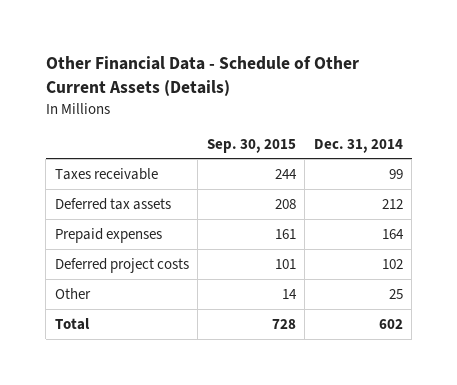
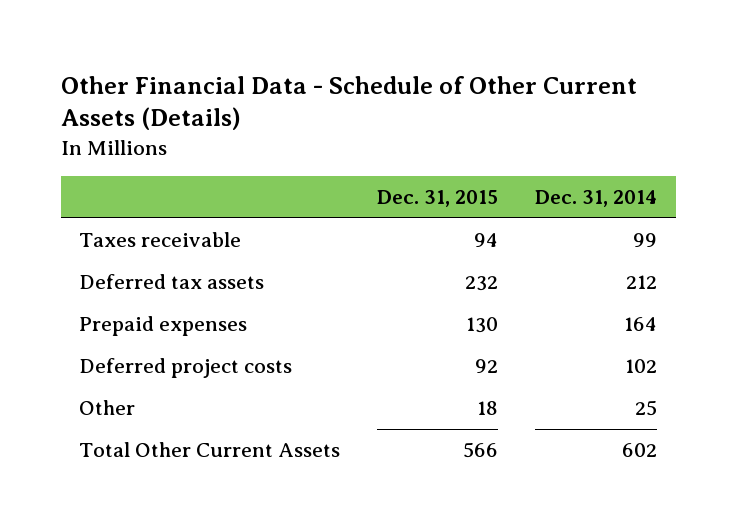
[206,138,296,153] Sep. 30, 2015 -> none
none -> [377,190,499,208] Dec. 31, 2015
[54,317,90,330] Total -> [79,442,341,458] Total Other Current Assets

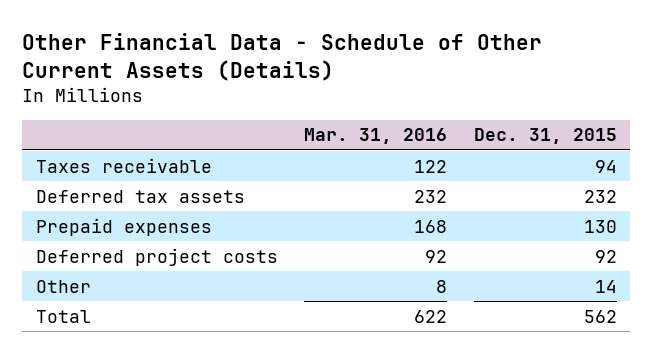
[535,190,658,208] Dec. 31, 2014 -> none
none -> [304,128,448,145] Mar. 31, 2016
[477,401,499,416] 18 -> [594,279,617,293] 14
[79,442,341,458] Total Other Current Assets -> [35,309,91,323] Total
[463,442,499,459] 566 -> [583,309,617,323] 562

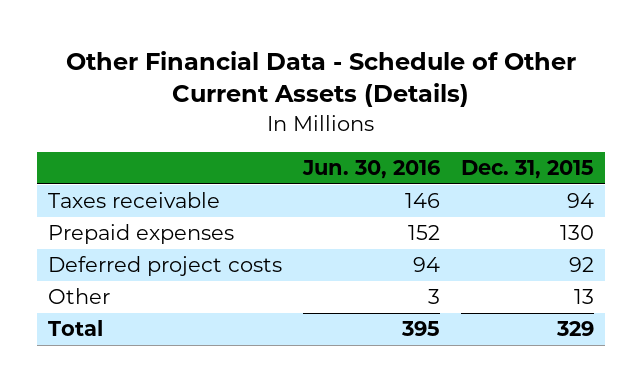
[304,128,448,145] Mar. 31, 2016 -> none
none -> [302,159,441,179] Jun. 30, 2016
[35,189,245,203] Deferred tax assets -> none
[594,279,617,293] 14 -> [574,289,595,305] 13
[583,309,617,323] 562 -> [556,321,595,337] 329

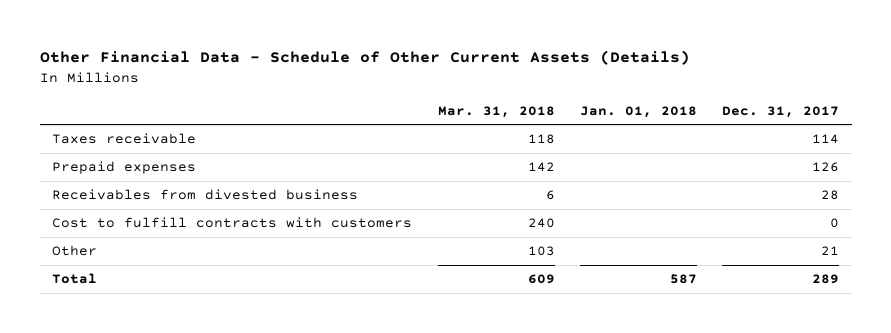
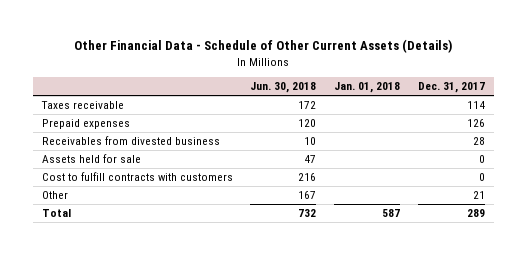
[437,105,555,118] Mar. 31, 2018 -> none
none -> [250,82,317,94] Jun. 30, 2018
none -> [41,154,141,164] Assets held for sale

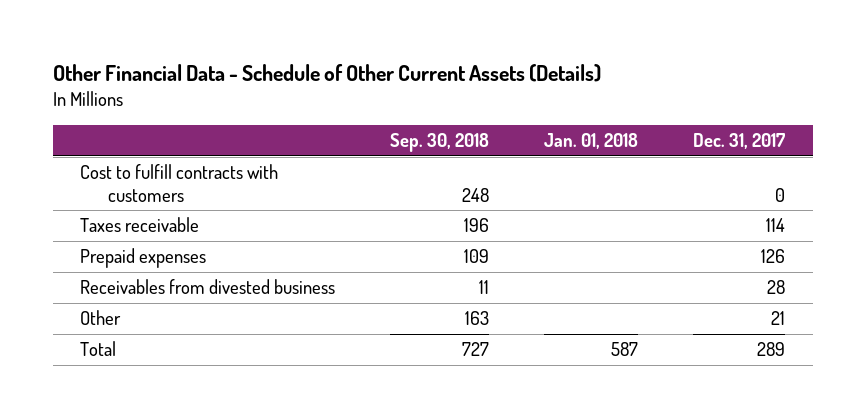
[250,82,317,94] Jun. 30, 2018 -> none
none -> [390,132,490,152] Sep. 30, 2018
[41,172,233,182] Cost to fulfill contracts with customers -> [80,164,279,202] Cost to fulfill contracts with customers
[41,154,141,164] Assets held for sale -> none

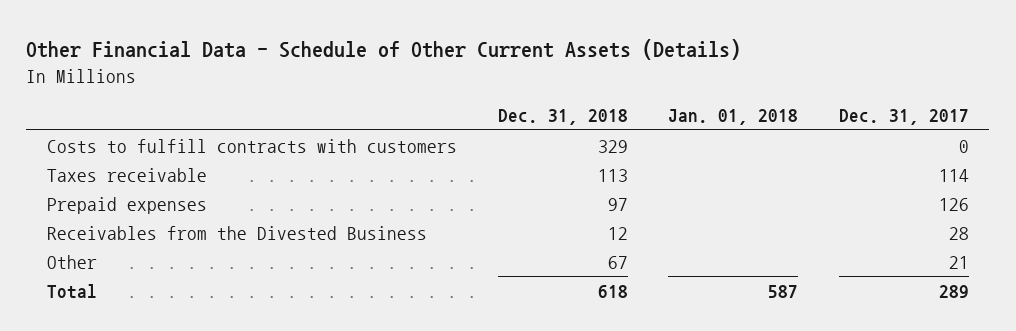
[390,132,490,152] Sep. 30, 2018 -> none
none -> [497,109,628,126] Dec. 31, 2018
[80,164,279,202] Cost to fulfill contracts with customers -> [46,138,457,153] Costs to fulfill contracts with customers
[80,279,336,295] Receivables from divested business -> [46,225,427,240] Receivables from the Divested Business

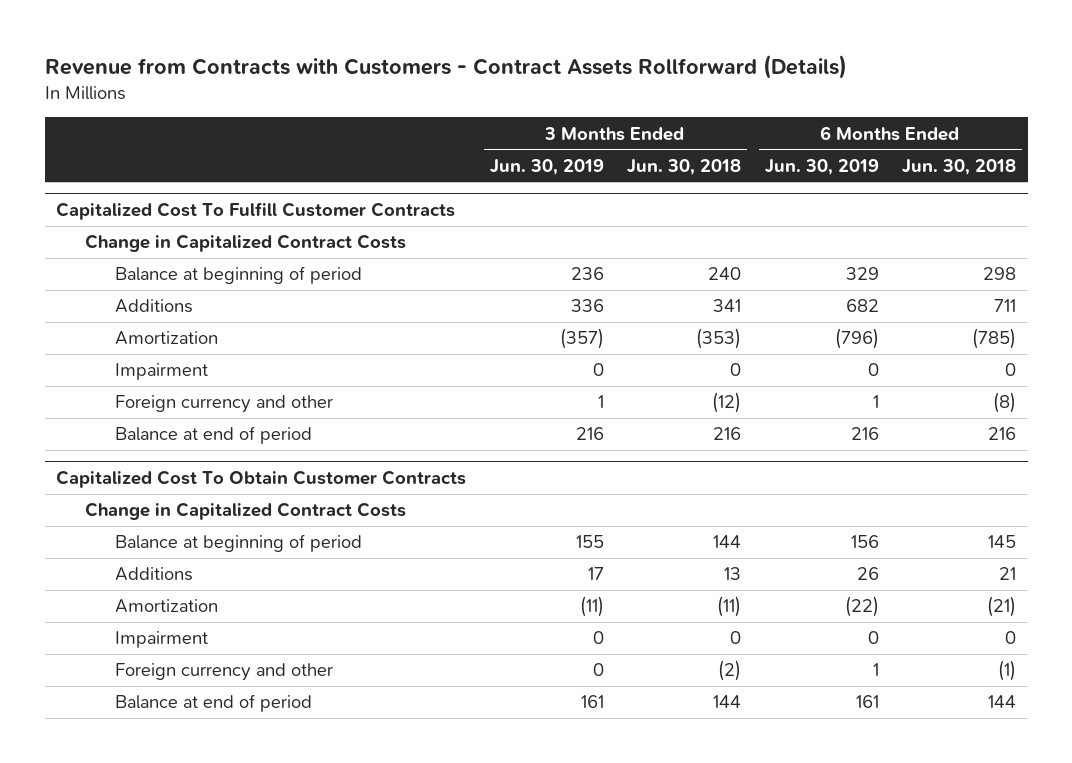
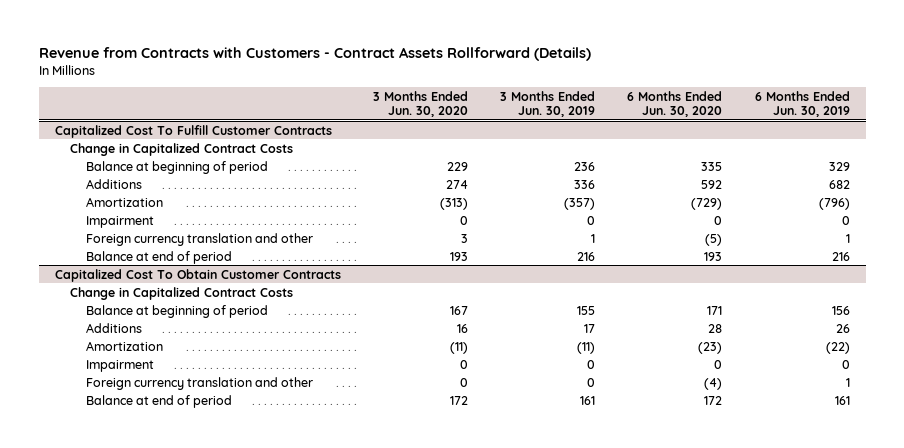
[627,158,742,175] Jun. 30, 2018 -> none
[901,158,1016,175] Jun. 30, 2018 -> none
none -> [372,90,468,118] 3 Months Ended Jun. 30, 2020
none -> [627,90,723,118] 6 Months Ended Jun. 30, 2020
[114,395,333,414] Foreign currency and other -> [85,232,313,246] Foreign currency translation and other
[114,663,333,682] Foreign currency and other -> [85,376,313,390] Foreign currency translation and other

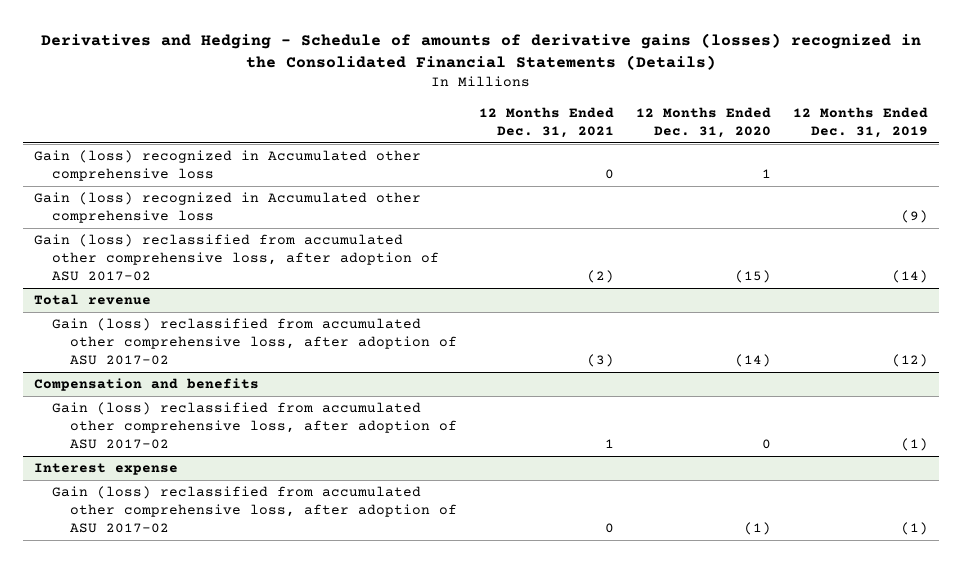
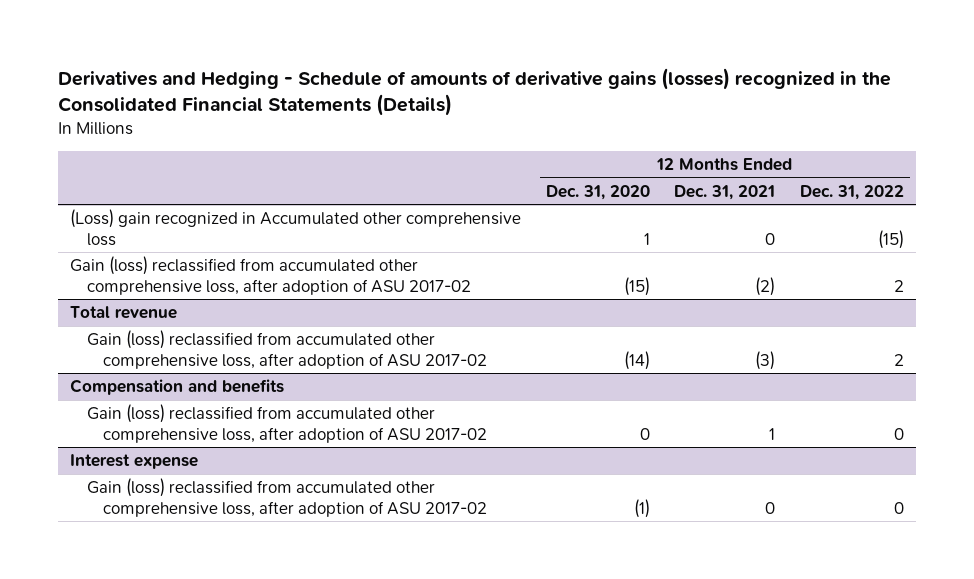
[792,106,928,138] 12 Months Ended Dec. 31, 2019 -> none
none -> [799,184,904,200] Dec. 31, 2022
[33,192,421,224] Gain (loss) recognized in Accumulated other comprehensive loss -> none
[33,150,421,182] Gain (loss) recognized in Accumulated other comprehensive loss -> [70,209,522,246] (Loss) gain recognized in Accumulated other comprehensive loss

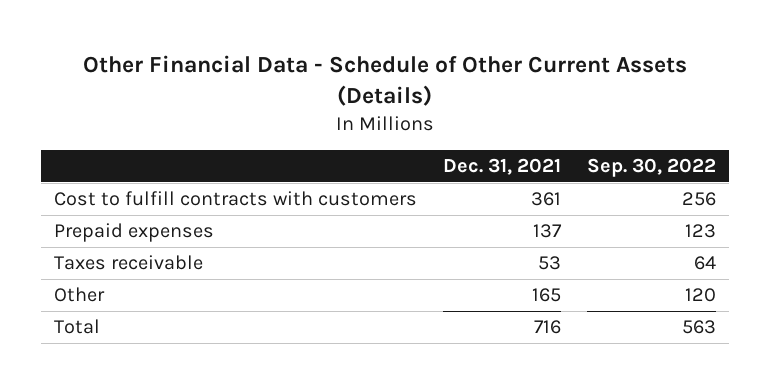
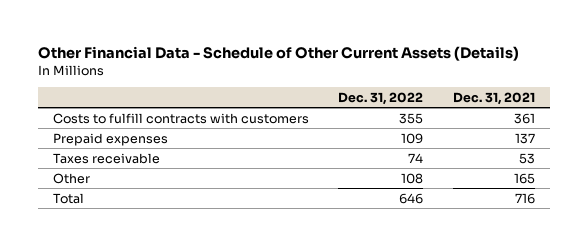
[586,158,716,178] Sep. 30, 2022 -> none
none -> [338,92,424,106] Dec. 31, 2022
[53,191,417,207] Cost to fulfill contracts with customers -> [52,112,309,124] Costs to fulfill contracts with customers

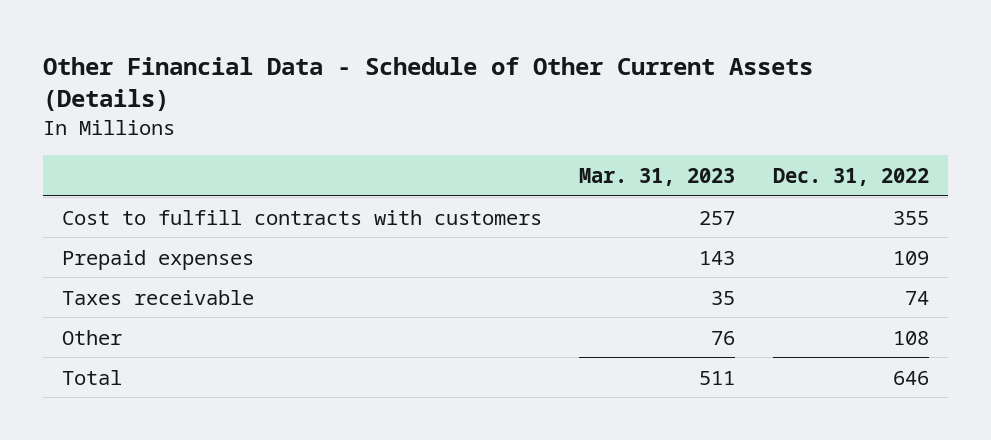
[452,92,535,106] Dec. 31, 2021 -> none
none -> [579,167,736,186] Mar. 31, 2023
[52,112,309,124] Costs to fulfill contracts with customers -> [61,209,542,225] Cost to fulfill contracts with customers

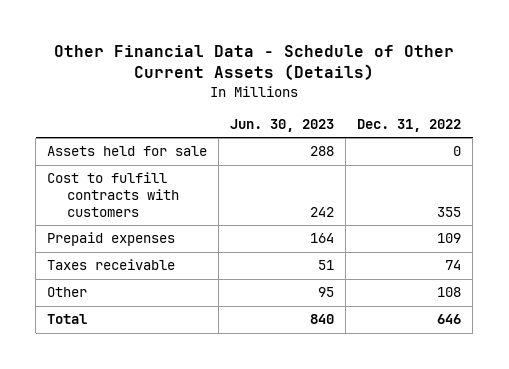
[579,167,736,186] Mar. 31, 2023 -> none
none -> [230,118,335,132] Jun. 30, 2023
none -> [47,146,208,157] Assets held for sale

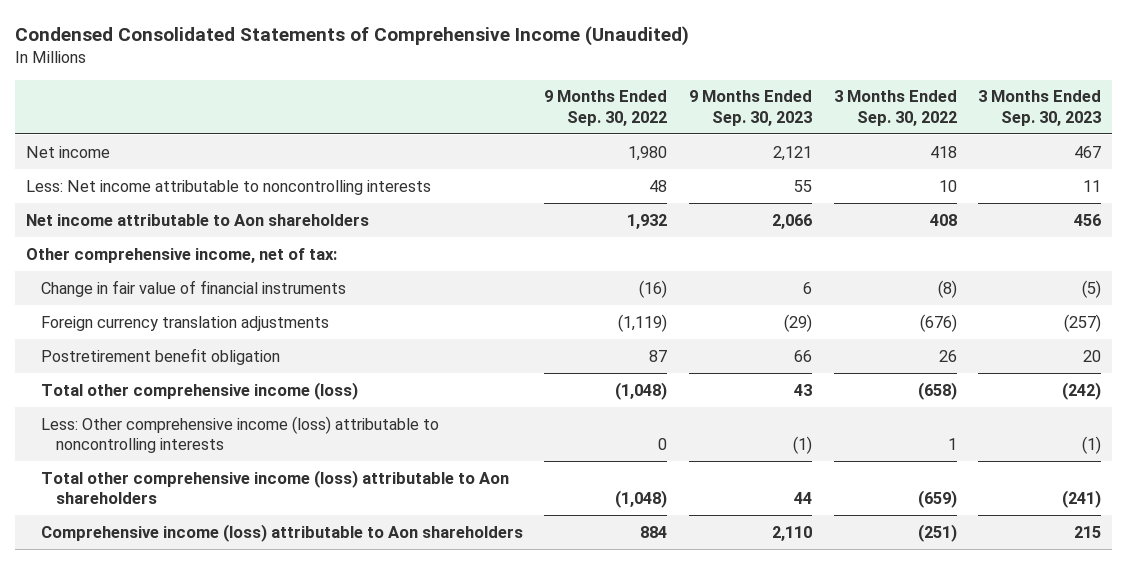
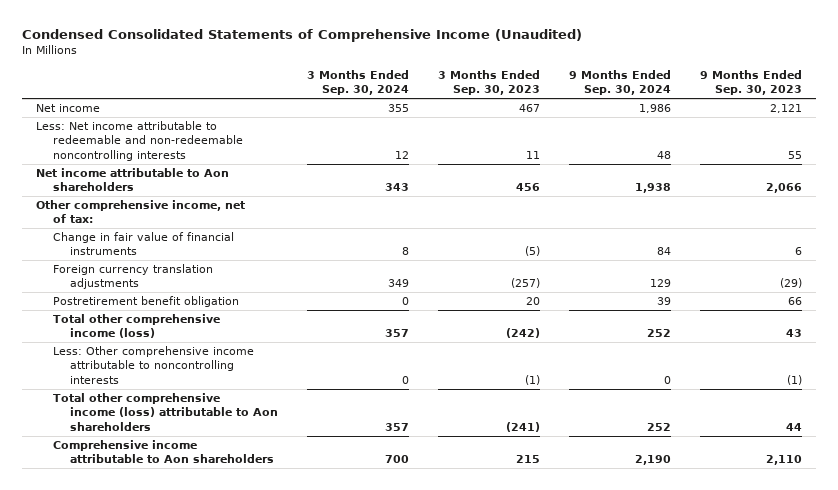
[544,90,668,126] 9 Months Ended Sep. 30, 2022 -> none
[833,90,957,126] 3 Months Ended Sep. 30, 2022 -> none
none -> [307,69,410,96] 3 Months Ended Sep. 30, 2024
none -> [568,69,671,96] 9 Months Ended Sep. 30, 2024
[25,179,431,195] Less: Net income attributable to noncontrolling interests -> [36,121,244,161] Less: Net income attributable to redeemable and non-redeemable noncontrolling interests
[40,415,439,454] Less: Other comprehensive income (loss) attributable to noncontrolling interests -> [53,346,255,384] Less: Other comprehensive income attributable to noncontrolling interests
[40,523,523,542] Comprehensive income (loss) attributable to Aon shareholders -> [53,440,275,464] Comprehensive income attributable to Aon shareholders

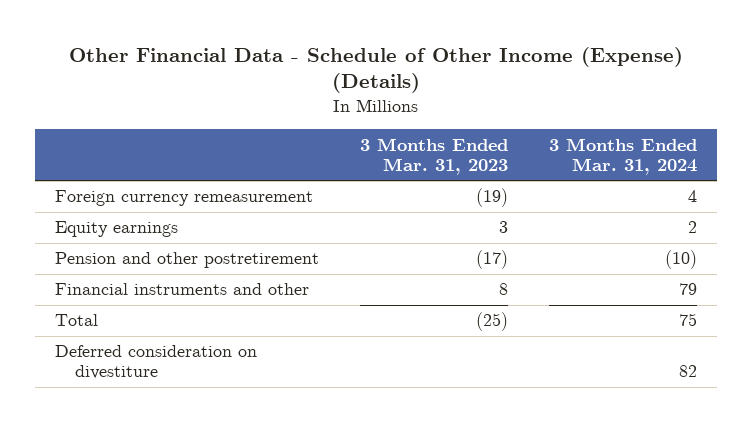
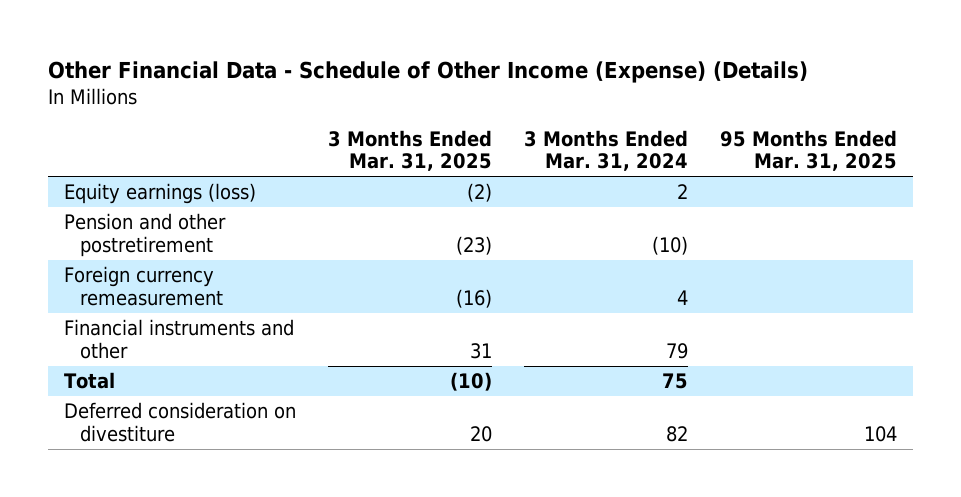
[359,137,508,175] 3 Months Ended Mar. 31, 2023 -> none
none -> [328,129,493,172] 3 Months Ended Mar. 31, 2025
none -> [720,129,898,172] 95 Months Ended Mar. 31, 2025
[55,221,179,238] Equity earnings -> [64,183,257,205] Equity earnings (loss)
[55,190,314,207] Foreign currency remeasurement -> [64,266,223,306] Foreign currency remeasurement

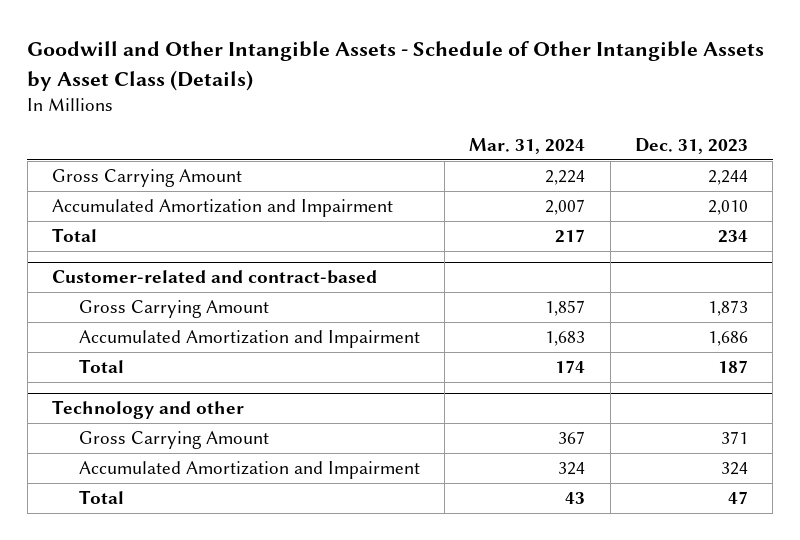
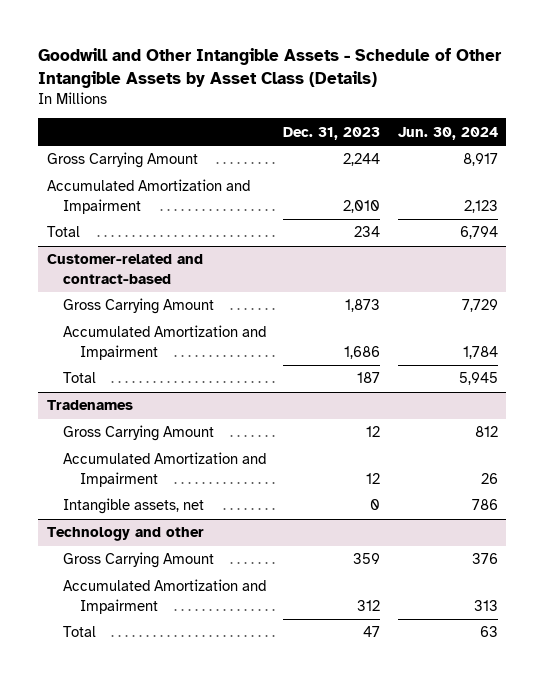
[469,137,586,154] Mar. 31, 2024 -> none
none -> [397,126,498,140] Jun. 30, 2024
none -> [46,400,133,411] Tradenames
none -> [63,425,215,442] Gross Carrying Amount
none -> [63,452,267,487] Accumulated Amortization and Impairment
none -> [63,498,205,515] Intangible assets, net
[720,431,748,445] 371 -> [353,553,381,565] 359
[720,462,748,476] 324 -> [357,599,381,611] 312

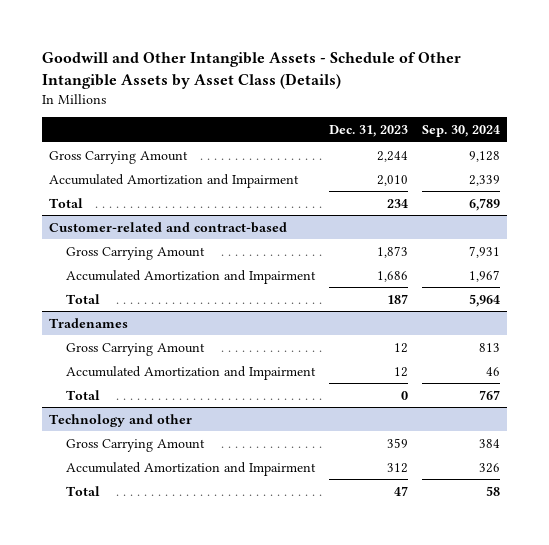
[397,126,498,140] Jun. 30, 2024 -> none
none -> [422,125,501,138] Sep. 30, 2024
[63,498,205,515] Intangible assets, net -> none
none -> [65,389,100,400] Total

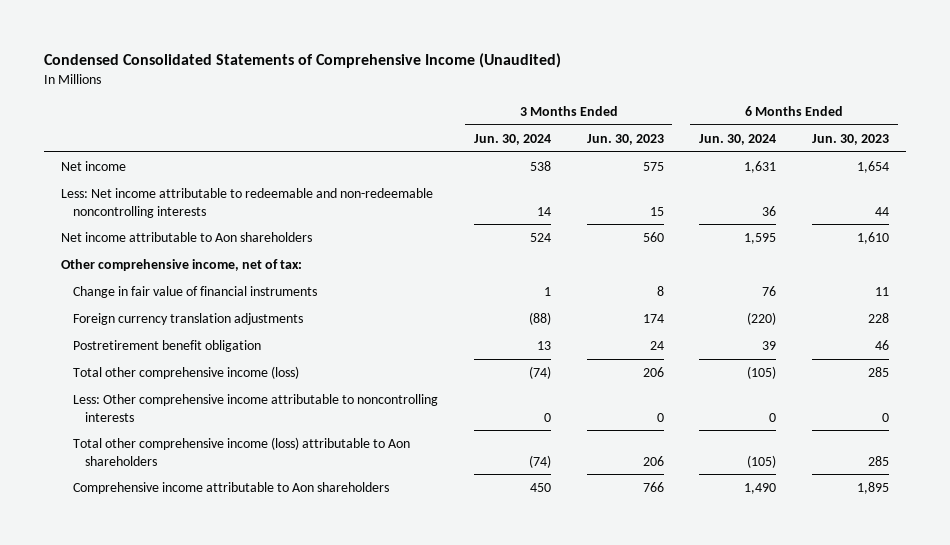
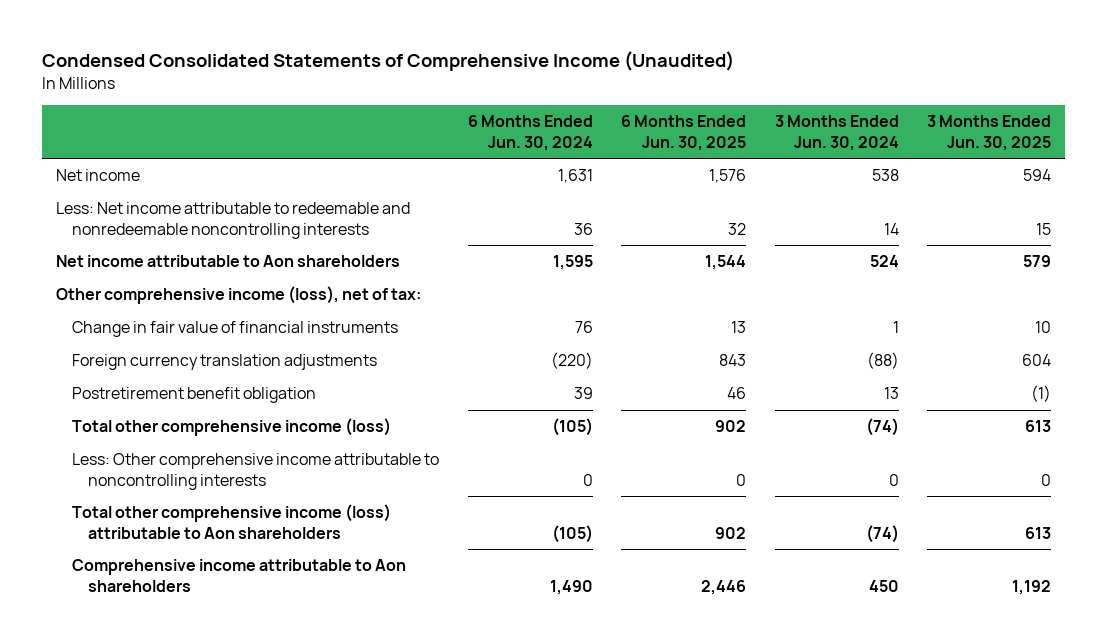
[586,133,664,145] Jun. 30, 2023 -> none
[811,133,889,145] Jun. 30, 2023 -> none
none -> [621,114,747,151] 6 Months Ended Jun. 30, 2025
none -> [927,114,1052,151] 3 Months Ended Jun. 30, 2025
[61,187,434,218] Less: Net income attributable to redeemable and non-redeemable noncontrolling interests -> [55,202,410,240] Less: Net income attributable to redeemable and nonredeemable noncontrolling interests
[61,258,303,271] Other comprehensive income, net of tax: -> [55,286,421,305] Other comprehensive income (loss), net of tax:

